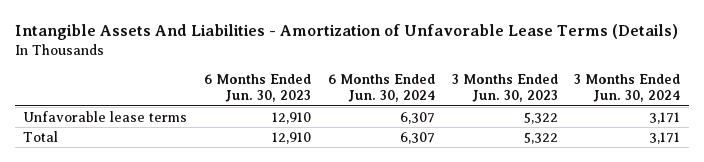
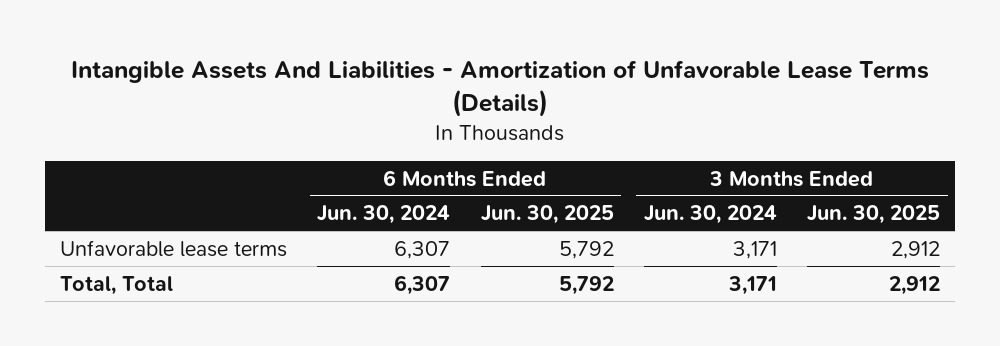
[204,73,312,103] 6 Months Ended Jun. 30, 2023 -> none
[451,73,558,103] 3 Months Ended Jun. 30, 2023 -> none
none -> [480,205,614,225] Jun. 30, 2025
none -> [807,205,941,225] Jun. 30, 2025
[23,130,59,142] Total -> [59,275,173,295] Total, Total

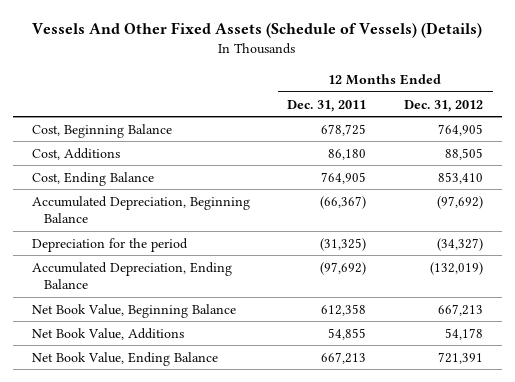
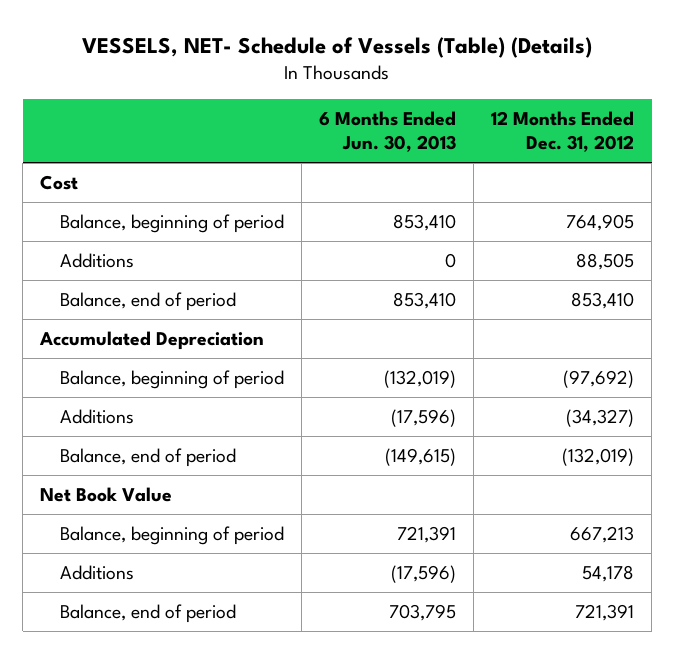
[32,22,483,39] Vessels And Other Fixed Assets (Schedule of Vessels) (Details) -> [82,37,593,59] VESSELS, NET- Schedule of Vessels (Table) (Details)
[287,99,367,112] Dec. 31, 2011 -> none
none -> [318,110,456,153] 6 Months Ended Jun. 30, 2013
none -> [40,174,79,190] Cost
[31,123,172,138] Cost, Beginning Balance -> [59,213,284,233] Balance, beginning of period
[31,147,120,160] Cost, Additions -> [59,252,134,268] Additions
[31,171,154,186] Cost, Ending Balance -> [59,291,236,311] Balance, end of period
none -> [39,330,265,350] Accumulated Depreciation
[31,195,250,224] Accumulated Depreciation, Beginning Balance -> [59,369,284,389] Balance, beginning of period
[31,237,188,252] Depreciation for the period -> [59,408,134,424] Additions
[31,261,232,290] Accumulated Depreciation, Ending Balance -> [59,447,236,467] Balance, end of period
none -> [40,486,173,502] Net Book Value
[31,303,236,318] Net Book Value, Beginning Balance -> [59,525,284,545] Balance, beginning of period
[31,327,184,340] Net Book Value, Additions -> [59,564,134,580] Additions
[31,351,218,366] Net Book Value, Ending Balance -> [59,603,236,623] Balance, end of period

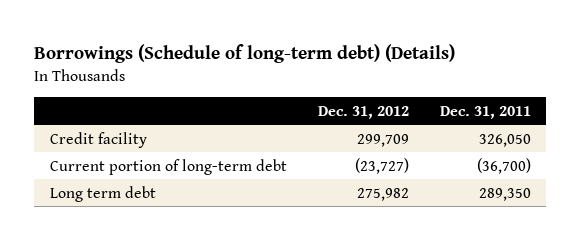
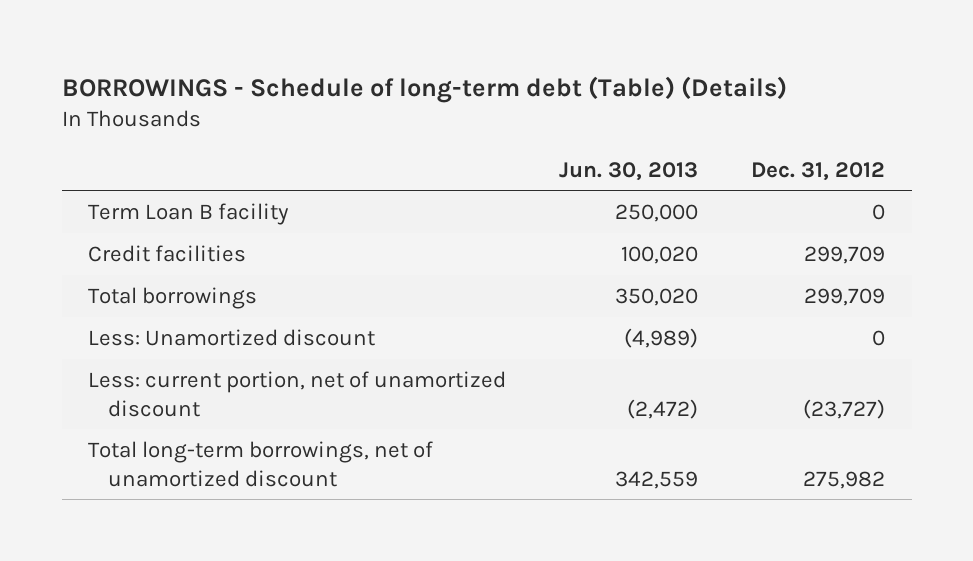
[34,44,456,64] Borrowings (Schedule of long-term debt) (Details) -> [61,76,787,104] BORROWINGS - Schedule of long-term debt (Table) (Details)
[439,105,531,119] Dec. 31, 2011 -> none
none -> [559,161,699,181] Jun. 30, 2013
none -> [88,202,290,225] Term Loan B facility
[49,131,147,148] Credit facility -> [88,244,247,262] Credit facilities
none -> [88,286,258,309] Total borrowings
none -> [88,328,376,346] Less: Unamortized discount
[49,158,287,175] Current portion of long-term debt -> [88,370,507,417] Less: current portion, net of unamortized discount
[49,185,156,202] Long term debt -> [88,440,434,487] Total long-term borrowings, net of unamortized discount

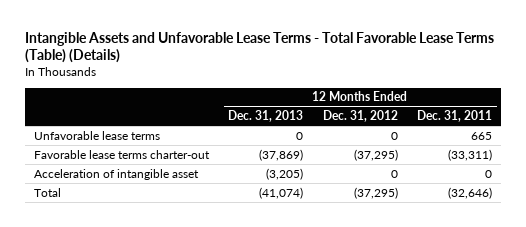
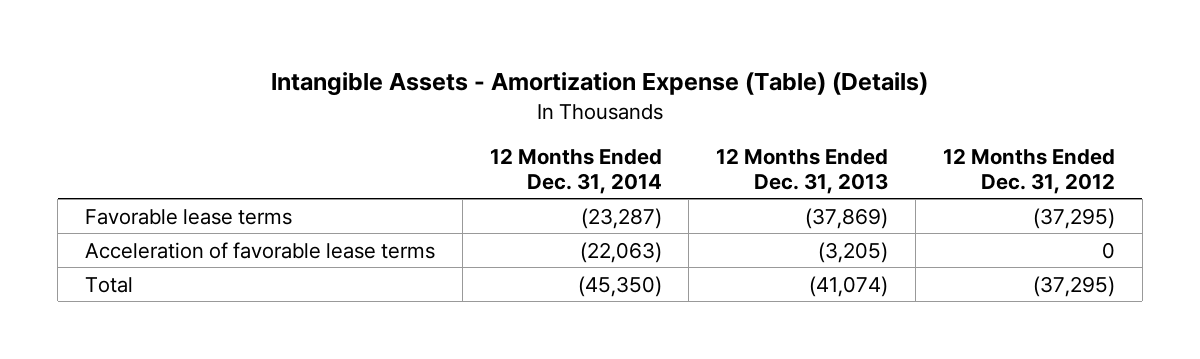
[24,31,494,64] Intangible Assets and Unfavorable Lease Terms - Total Favorable Lease Terms (Table) (Details) -> [270,72,928,97] Intangible Assets - Amortization Expense (Table) (Details)
[416,109,492,122] Dec. 31, 2011 -> none
none -> [489,148,662,194] 12 Months Ended Dec. 31, 2014
[34,130,161,140] Unfavorable lease terms -> none
[34,149,211,159] Favorable lease terms charter-out -> [84,208,292,225] Favorable lease terms
[34,168,200,180] Acceleration of intangible asset -> [84,241,435,259] Acceleration of favorable lease terms

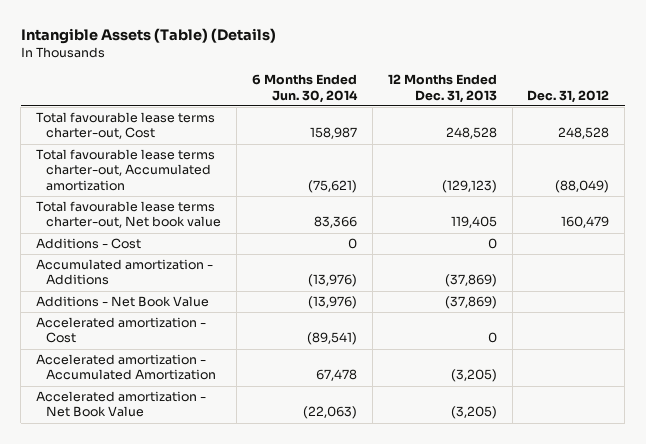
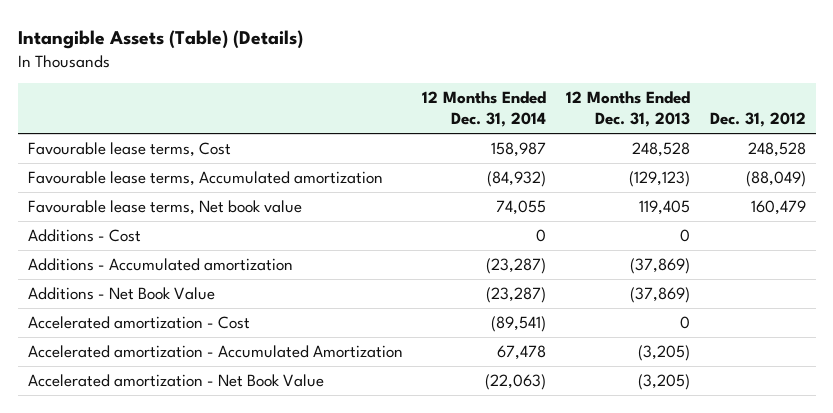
[251,74,358,103] 6 Months Ended Jun. 30, 2014 -> none
none -> [422,91,547,128] 12 Months Ended Dec. 31, 2014
[36,112,216,140] Total favourable lease terms charter-out, Cost -> [27,141,231,157] Favourable lease terms, Cost
[36,149,216,191] Total favourable lease terms charter-out, Accumulated amortization -> [27,170,383,186] Favourable lease terms, Accumulated amortization
[36,201,222,229] Total favourable lease terms charter-out, Net book value -> [27,199,302,215] Favourable lease terms, Net book value
[36,259,214,286] Accumulated amortization - Additions -> [27,257,293,271] Additions - Accumulated amortization

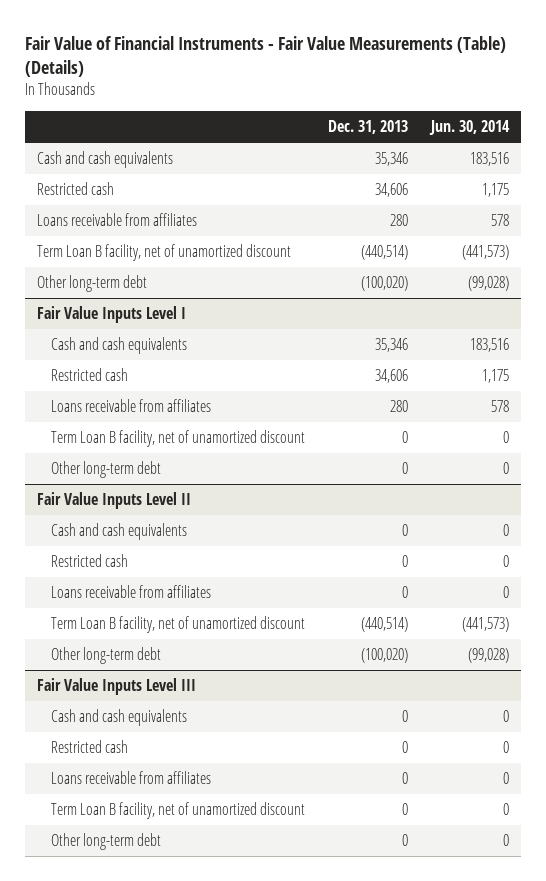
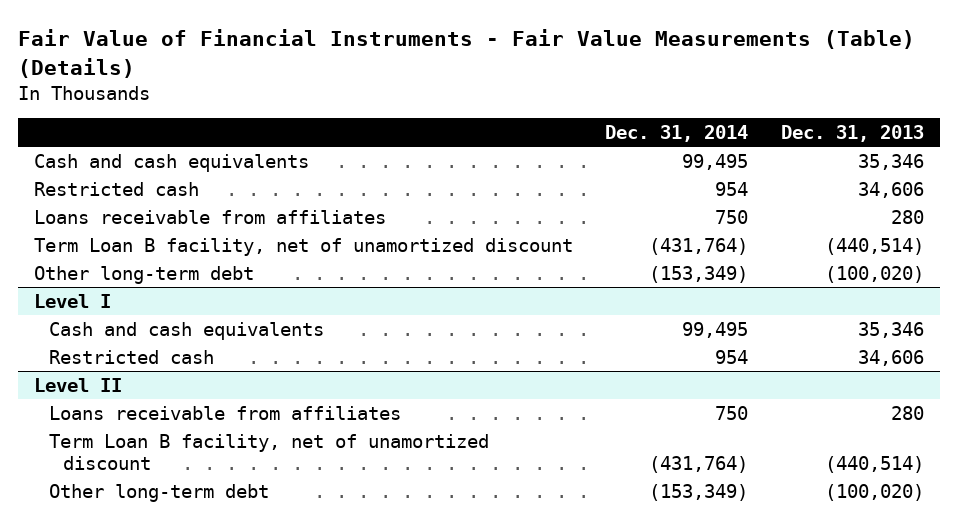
[429,120,511,136] Jun. 30, 2014 -> none
none -> [605,124,749,142] Dec. 31, 2014
[36,306,186,324] Fair Value Inputs Level I -> none
none -> [34,293,112,308] Level I
none -> [34,377,123,392] Level II
[51,430,306,448] Term Loan B facility, net of unamortized discount -> none
[51,461,162,479] Other long-term debt -> none
[36,492,191,510] Fair Value Inputs Level II -> none
[51,523,188,541] Cash and cash equivalents -> none
[51,554,129,568] Restricted cash -> none
[51,585,212,599] Loans receivable from affiliates -> none
[36,678,196,696] Fair Value Inputs Level III -> none
[51,709,188,727] Cash and cash equivalents -> none
[51,740,129,754] Restricted cash -> none
[51,771,212,785] Loans receivable from affiliates -> none
[51,802,306,820] Term Loan B facility, net of unamortized discount -> none
[51,833,162,851] Other long-term debt -> none

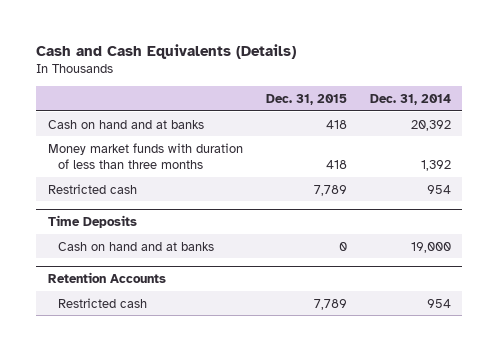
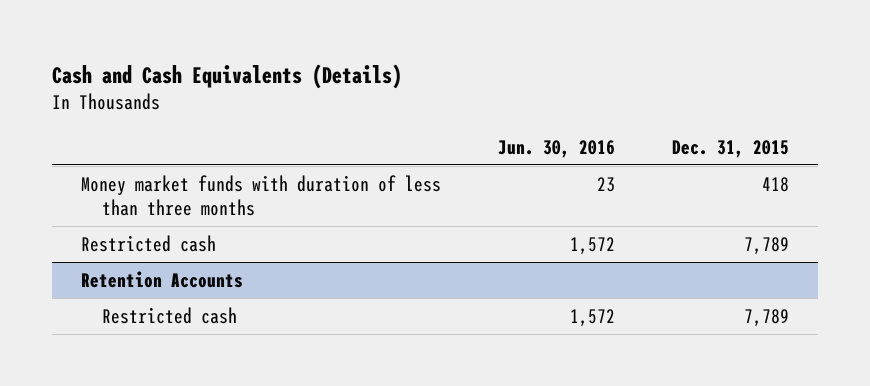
[369,93,451,105] Dec. 31, 2014 -> none
none -> [498,139,616,158] Jun. 30, 2016
[47,119,204,129] Cash on hand and at banks -> none
[47,214,137,228] Time Deposits -> none
[58,241,215,251] Cash on hand and at banks -> none

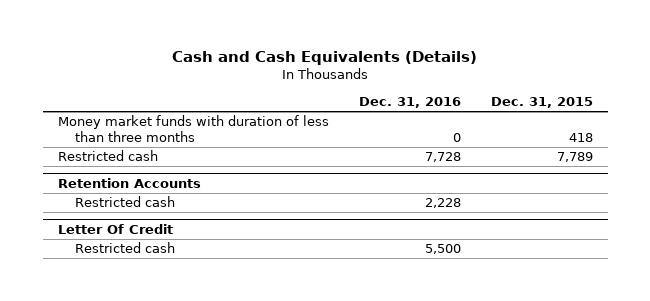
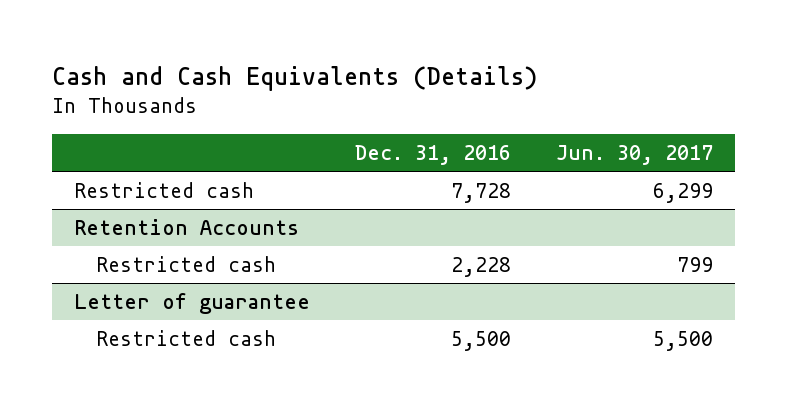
[490,96,593,108] Dec. 31, 2015 -> none
none -> [555,144,713,165] Jun. 30, 2017
[57,115,329,143] Money market funds with duration of less than three months -> none
[57,224,173,235] Letter Of Credit -> [74,292,311,314] Letter of guarantee

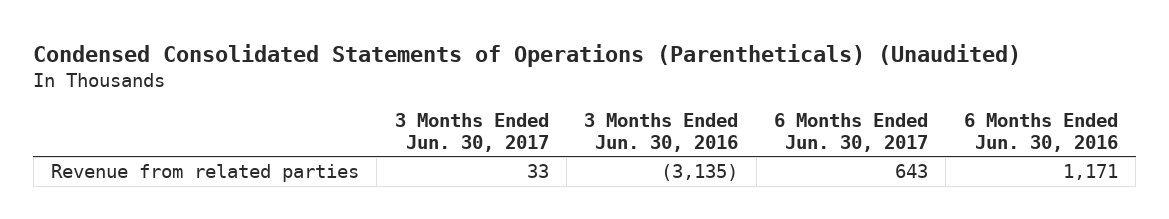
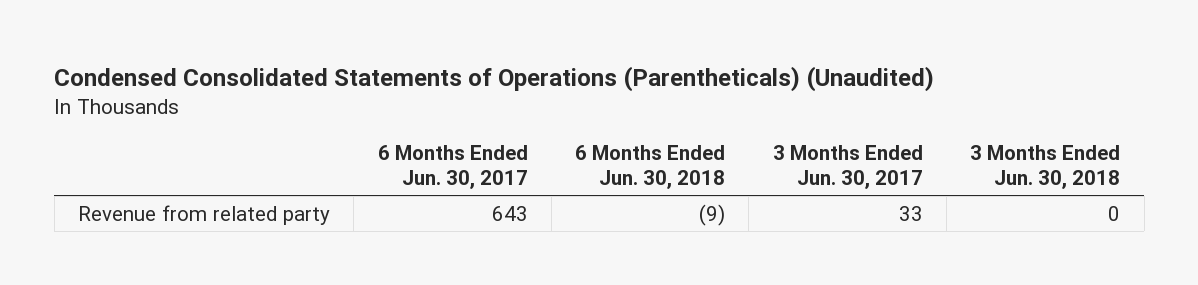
[584,113,739,152] 3 Months Ended Jun. 30, 2016 -> none
[963,113,1118,152] 6 Months Ended Jun. 30, 2016 -> none
none -> [575,144,726,190] 6 Months Ended Jun. 30, 2018
none -> [970,144,1121,190] 3 Months Ended Jun. 30, 2018
[50,164,359,183] Revenue from related parties -> [78,204,331,225] Revenue from related party

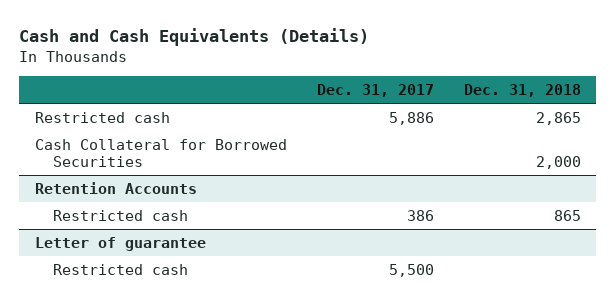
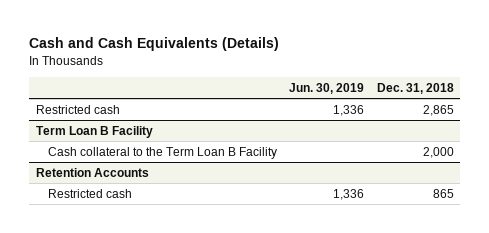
[316,84,434,98] Dec. 31, 2017 -> none
none -> [289,82,365,94] Jun. 30, 2019
none -> [35,125,153,138] Term Loan B Facility
[34,138,287,167] Cash Collateral for Borrowed Securities -> [47,146,277,159] Cash collateral to the Term Loan B Facility
[34,236,206,251] Letter of guarantee -> none
[53,263,189,275] Restricted cash -> none

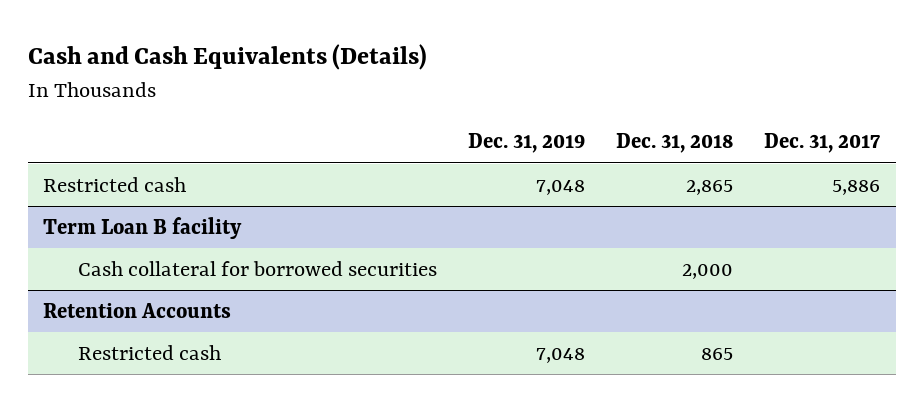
[289,82,365,94] Jun. 30, 2019 -> none
none -> [467,133,585,154] Dec. 31, 2019
none -> [764,133,881,154] Dec. 31, 2017
[35,125,153,138] Term Loan B Facility -> [43,216,243,239] Term Loan B facility
[47,146,277,159] Cash collateral to the Term Loan B Facility -> [77,260,437,276] Cash collateral for borrowed securities

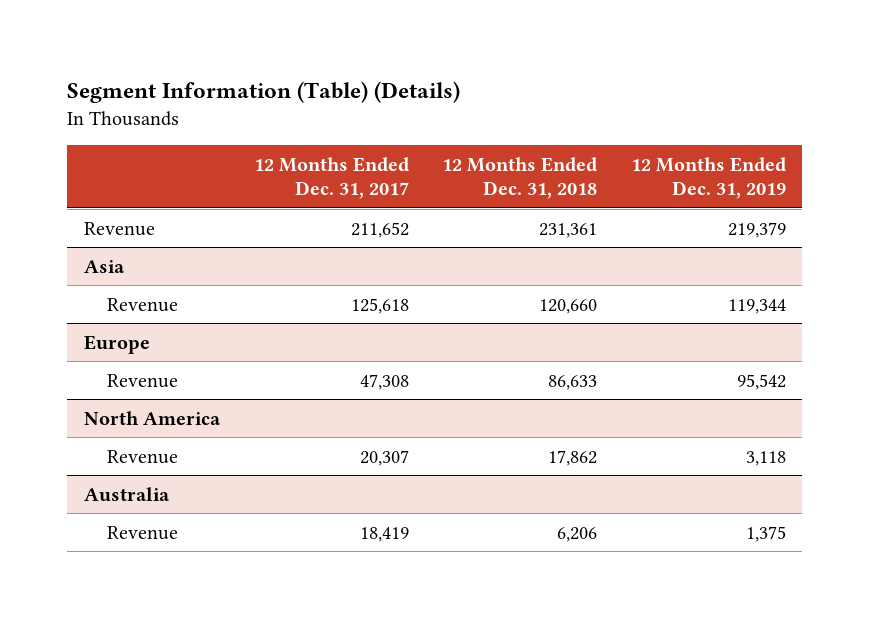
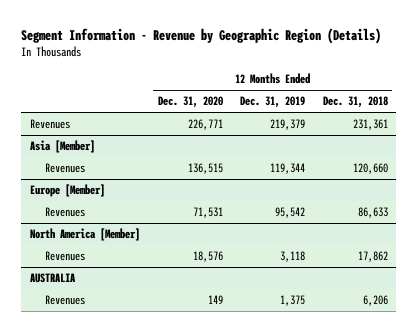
[67,81,461,104] Segment Information (Table) (Details) -> [21,28,382,45] Segment Information - Revenue by Geographic Region (Details)
[253,157,409,200] 12 Months Ended Dec. 31, 2017 -> none
none -> [157,96,223,109] Dec. 31, 2020
[84,221,156,236] Revenue -> [30,119,71,130] Revenues
[84,259,126,273] Asia -> [30,140,96,154] Asia [Member]
[107,297,179,312] Revenue -> [45,163,86,174] Revenues
[84,334,151,354] Europe -> [30,184,106,198] Europe [Member]
[107,373,179,388] Revenue -> [45,207,86,218] Revenues
[84,410,222,425] North America -> [30,228,141,242] North America [Member]
[107,449,179,464] Revenue -> [45,251,86,262] Revenues
[84,486,171,502] Australia -> [30,273,77,284] AUSTRALIA
[107,525,179,540] Revenue -> [45,295,86,306] Revenues

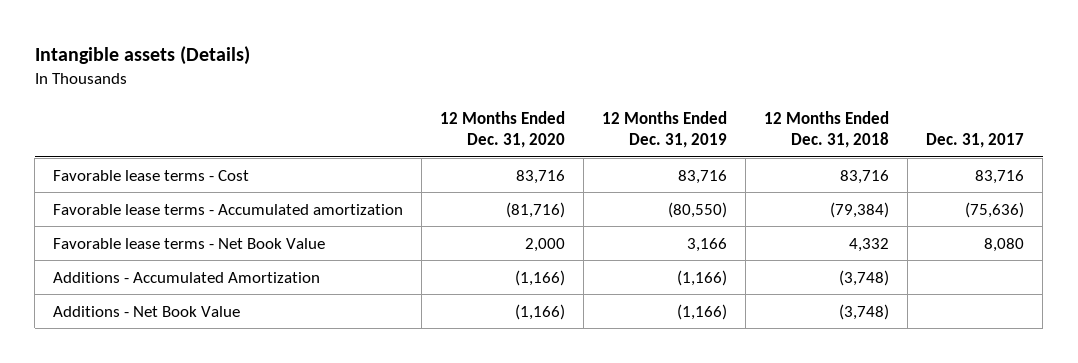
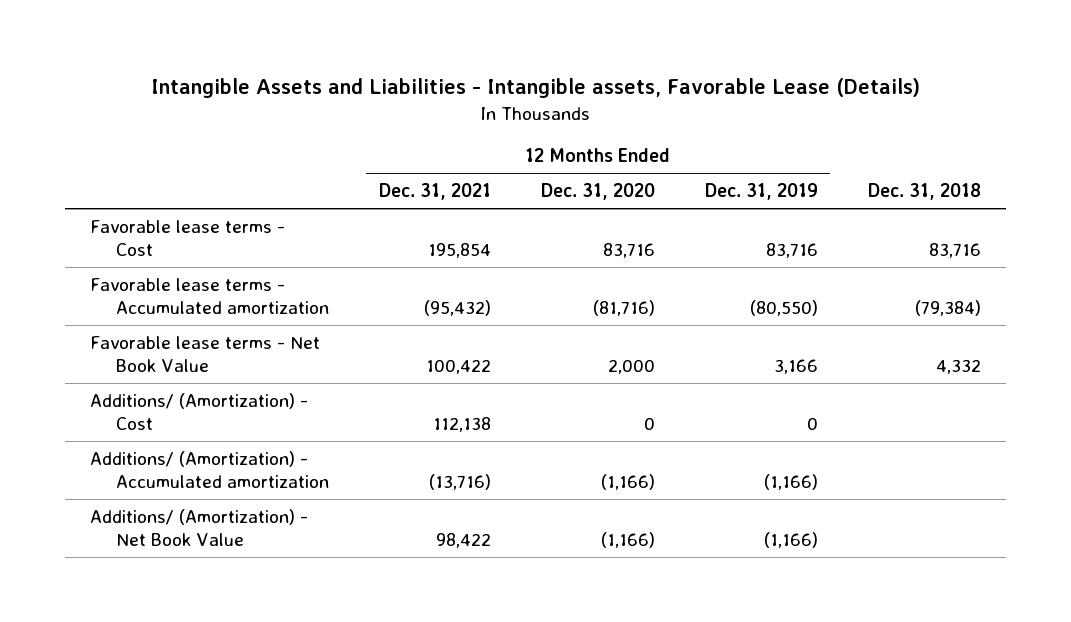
[34,46,250,66] Intangible assets (Details) -> [151,78,921,99] Intangible Assets and Liabilities - Intangible assets, Favorable Lease (Details)
[764,110,890,149] 12 Months Ended Dec. 31, 2018 -> none
[926,133,1025,149] Dec. 31, 2017 -> none
none -> [378,183,491,201] Dec. 31, 2021
none -> [867,183,981,201] Dec. 31, 2018
none -> [90,392,309,431] Additions/ (Amortization) - Cost
[53,271,321,283] Additions - Accumulated Amortization -> [90,450,329,489] Additions/ (Amortization) - Accumulated amortization
[53,305,241,317] Additions - Net Book Value -> [90,508,309,547] Additions/ (Amortization) - Net Book Value

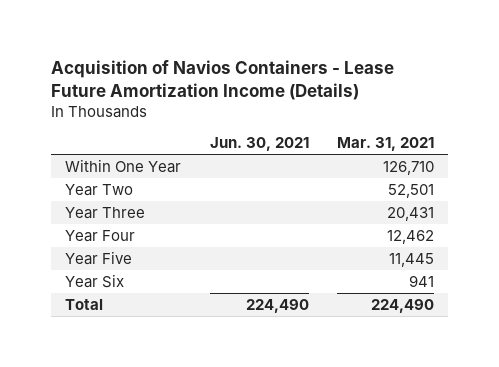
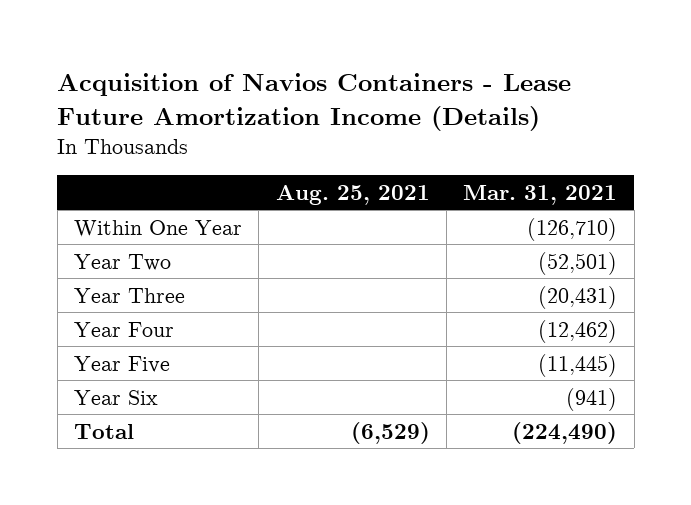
[209,137,309,152] Jun. 30, 2021 -> none
none -> [275,184,430,205] Aug. 25, 2021
[383,160,435,175] 126,710 -> [527,217,618,241] (126,710)
[388,183,435,198] 52,501 -> [538,251,618,275] (52,501)
[387,206,435,221] 20,431 -> [538,285,618,309] (20,431)
[387,229,435,244] 12,462 -> [538,319,618,343] (12,462)
[389,252,435,267] 11,445 -> [538,353,618,377] (11,445)
[409,274,435,287] 941 -> [566,387,618,411] (941)
[371,298,435,313] 224,490 -> [512,421,618,444] (224,490)

